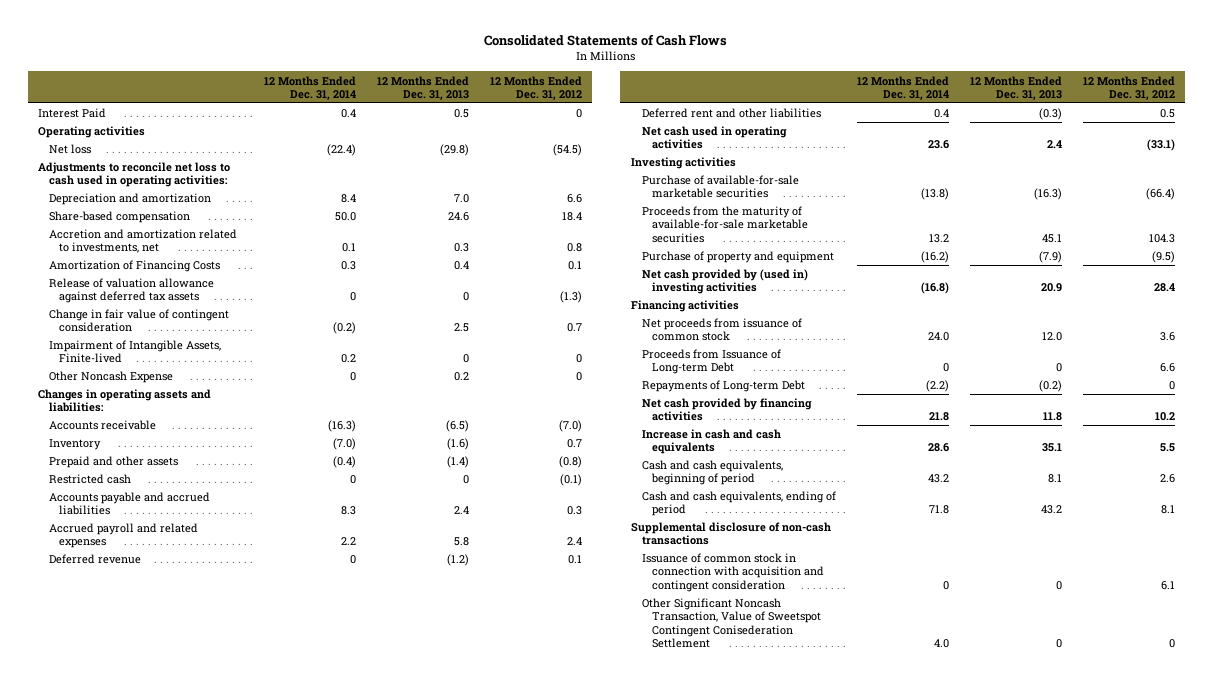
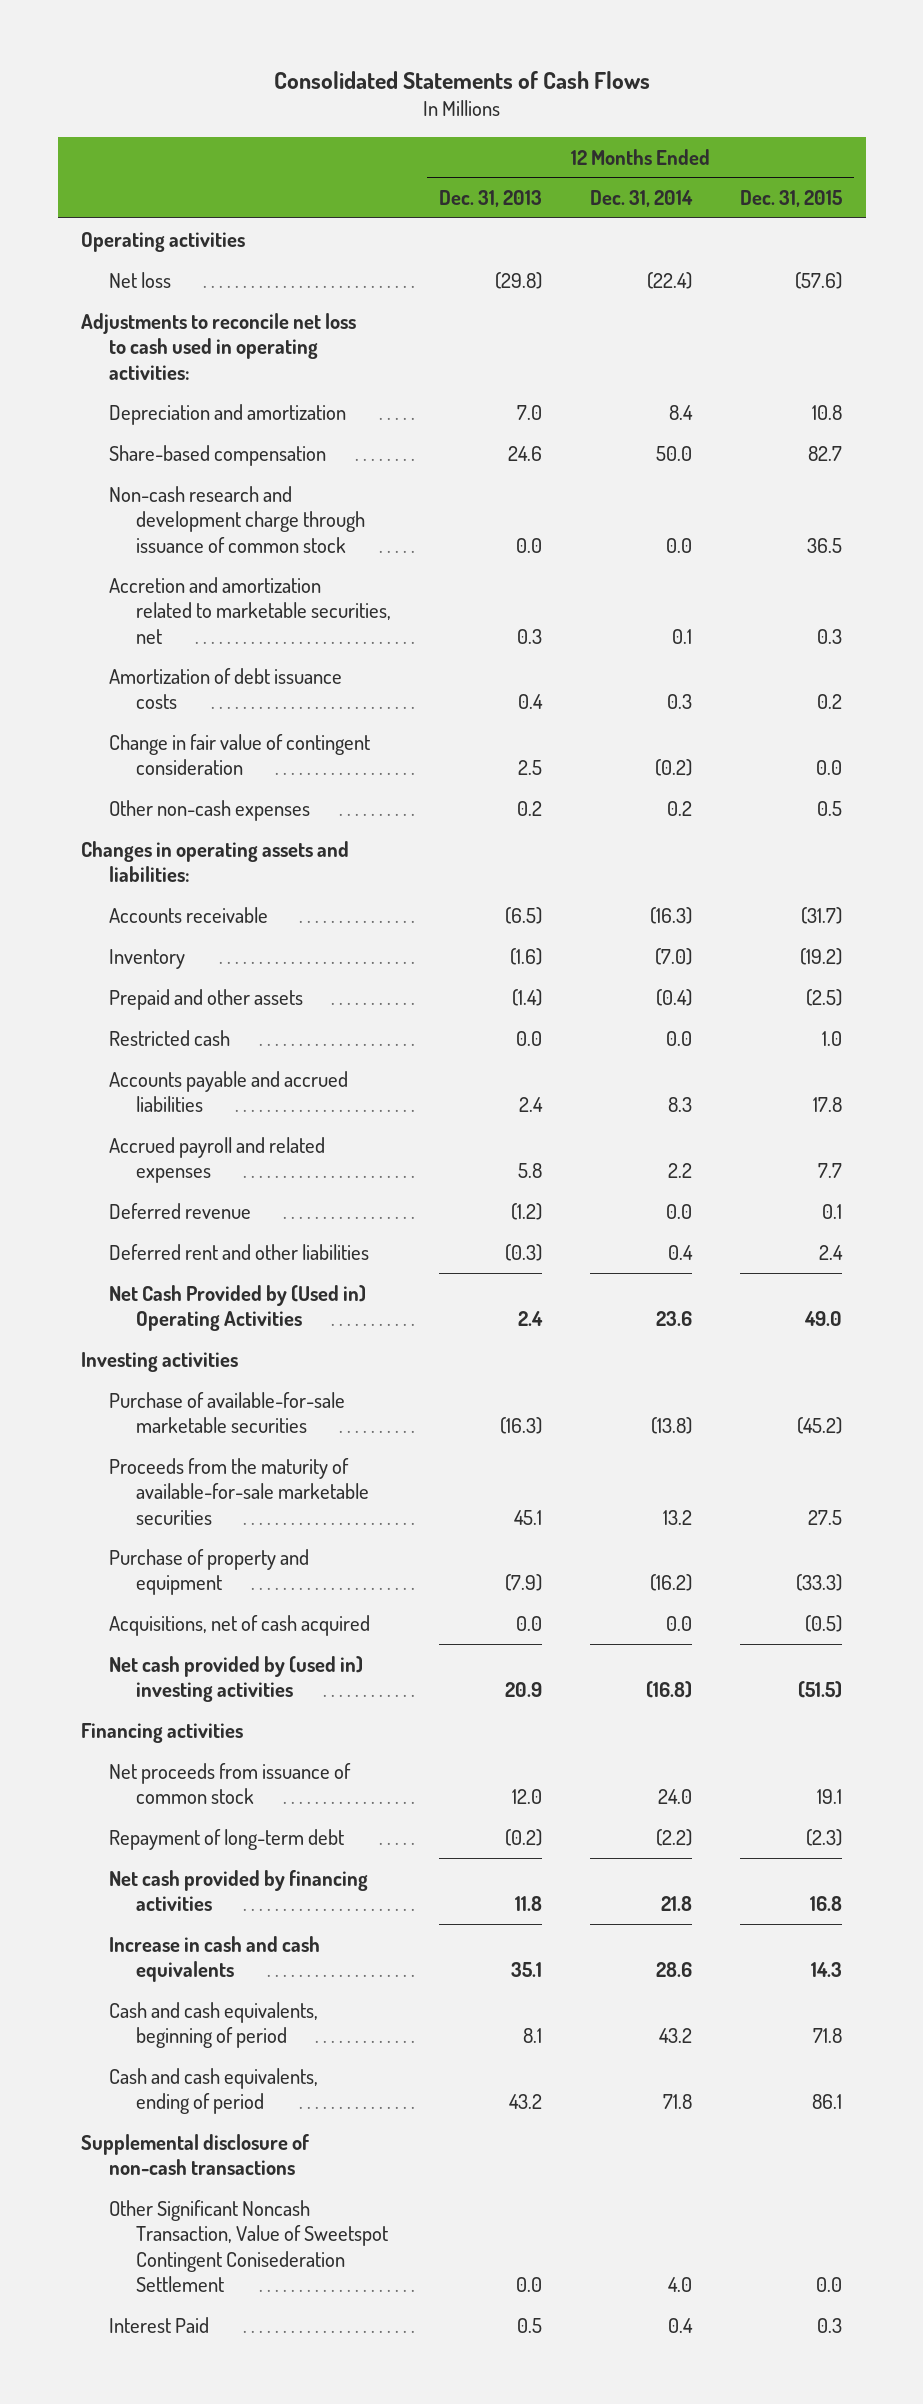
[489,75,582,100] 12 Months Ended Dec. 31, 2012 -> none
none -> [740,190,843,208] Dec. 31, 2015
[48,278,214,304] Release of valuation allowance against deferred tax assets -> none
none -> [108,485,366,553] Non-cash research and development charge through issuance of common stock
[48,229,237,254] Accretion and amortization related to investments, net -> [108,576,392,644] Accretion and amortization related to marketable securities, net
[48,260,220,273] Amortization of Financing Costs -> [108,667,342,710] Amortization of debt issuance costs
[48,340,221,364] Impairment of Intangible Assets, Finite-lived -> none
[48,371,173,384] Other Noncash Expense -> none
none -> [108,799,310,821] Other non-cash expenses
[349,475,356,485] 0 -> [666,1030,693,1046] 0.0
[462,475,469,485] 0 -> [516,1030,543,1046] 0.0
[349,555,356,565] 0 -> [666,1203,693,1219] 0.0
[641,126,787,150] Net cash used in operating activities -> [108,1284,366,1332] Net Cash Provided by (Used in) Operating Activities
none -> [108,1614,370,1636] Acquisitions, net of cash acquired
[641,349,781,375] Proceeds from Issuance of Long-term Debt -> none
[641,380,805,393] Repayments of Long-term Debt -> [108,1828,344,1850] Repayment of long-term debt
[641,553,825,592] Issuance of common stock in connection with acquisition and contingent consideration -> none
[1055,638,1062,648] 0 -> [516,2277,543,2293] 0.0
[38,108,107,119] Interest Paid -> [108,2316,209,2333] Interest Paid

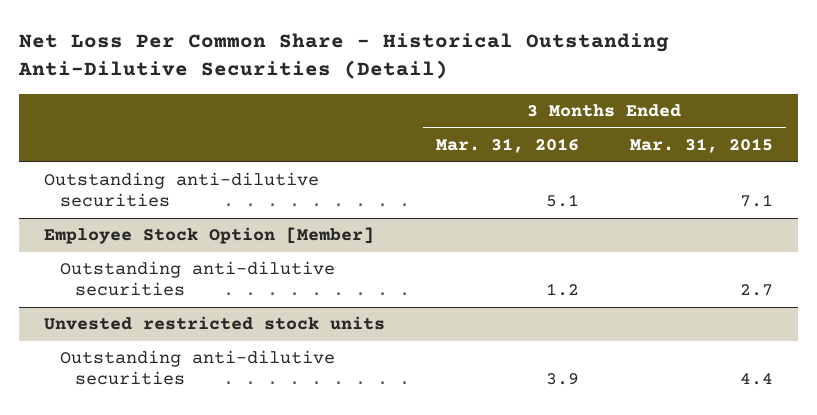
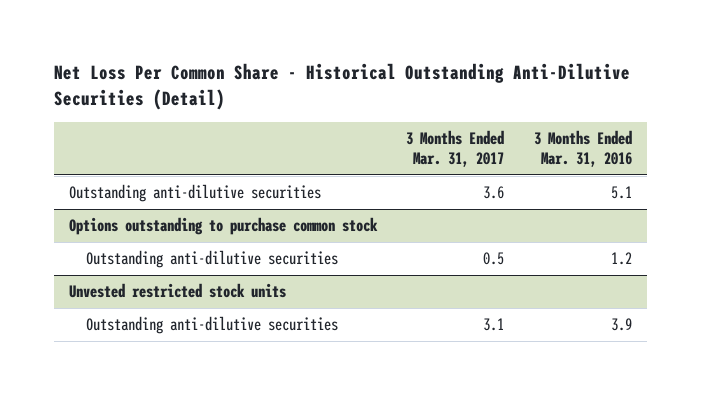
[629,138,773,154] Mar. 31, 2015 -> none
none -> [406,129,505,168] 3 Months Ended Mar. 31, 2017
[44,227,375,245] Employee Stock Option [Member] -> [68,217,378,236] Options outstanding to purchase common stock

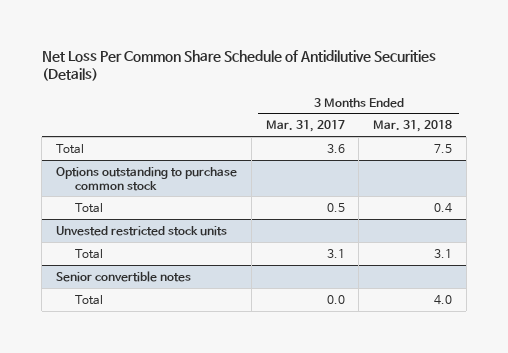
[53,63,630,111] Net Loss Per Common Share - Historical Outstanding Anti-Dilutive Securities (Detail) -> [41,49,436,82] Net Loss Per Common Share Schedule of Antidilutive Securities (Details)
[533,129,632,168] 3 Months Ended Mar. 31, 2016 -> none
none -> [373,120,453,133] Mar. 31, 2018
[68,184,321,203] Outstanding anti-dilutive securities -> [56,143,85,154] Total
[86,250,339,269] Outstanding anti-dilutive securities -> [75,202,104,213] Total
[86,316,339,335] Outstanding anti-dilutive securities -> [75,248,104,259] Total
none -> [56,270,192,282] Senior convertible notes
none -> [75,294,104,305] Total

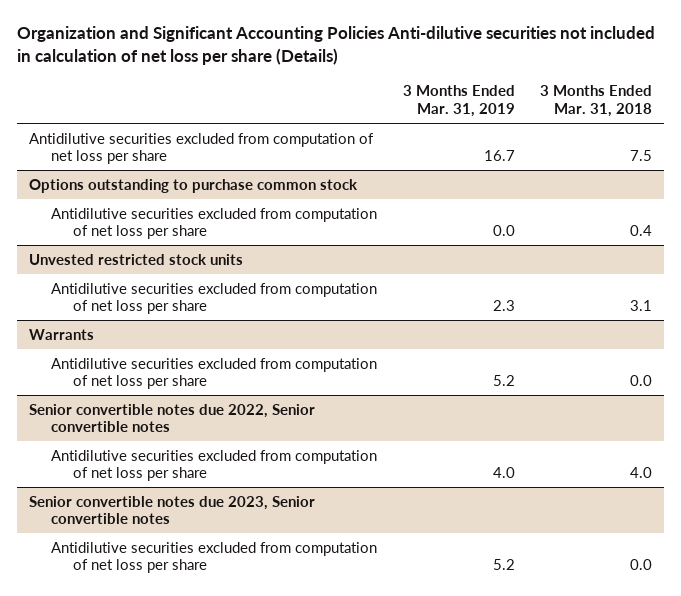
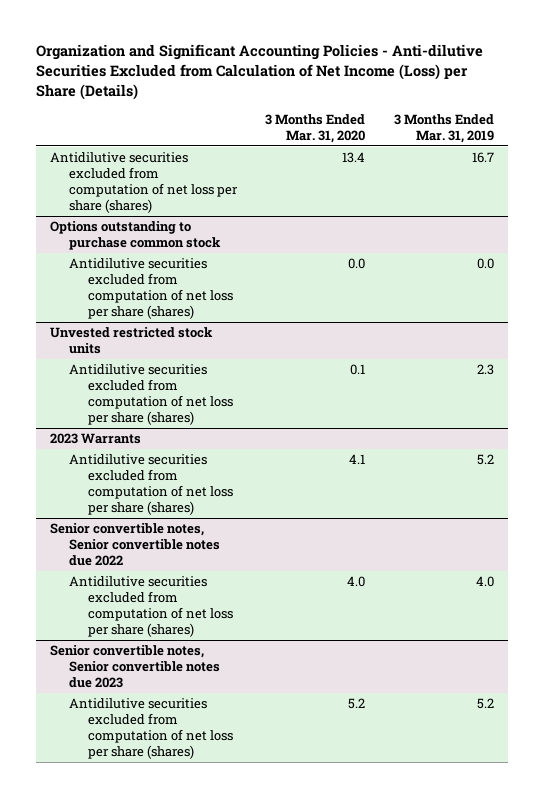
[16,26,655,66] Organization and Significant Accounting Policies Anti-dilutive securities not included in calculation of net loss per share (Details) -> [36,44,484,100] Organization and Significant Accounting Policies - Anti-dilutive Securities Excluded from Calculation of Net Income (Loss) per Share (Details)
[539,85,652,117] 3 Months Ended Mar. 31, 2018 -> none
none -> [265,113,366,143] 3 Months Ended Mar. 31, 2020
[29,132,375,165] Antidilutive securities excluded from computation of net loss per share -> [50,152,239,213] Antidilutive securities excluded from computation of net loss per share (shares)
[51,207,378,240] Antidilutive securities excluded from computation of net loss per share -> [69,258,233,319] Antidilutive securities excluded from computation of net loss per share (shares)
[51,282,378,315] Antidilutive securities excluded from computation of net loss per share -> [69,364,233,425] Antidilutive securities excluded from computation of net loss per share (shares)
[29,328,95,340] Warrants -> [50,433,142,445] 2023 Warrants
[51,357,378,390] Antidilutive securities excluded from computation of net loss per share -> [69,454,233,515] Antidilutive securities excluded from computation of net loss per share (shares)
[29,403,316,433] Senior convertible notes due 2022, Senior convertible notes -> [50,523,221,566] Senior convertible notes, Senior convertible notes due 2022
[51,449,378,482] Antidilutive securities excluded from computation of net loss per share -> [69,576,233,637] Antidilutive securities excluded from computation of net loss per share (shares)
[29,495,316,525] Senior convertible notes due 2023, Senior convertible notes -> [50,645,221,688] Senior convertible notes, Senior convertible notes due 2023
[51,541,378,574] Antidilutive securities excluded from computation of net loss per share -> [69,698,233,759] Antidilutive securities excluded from computation of net loss per share (shares)

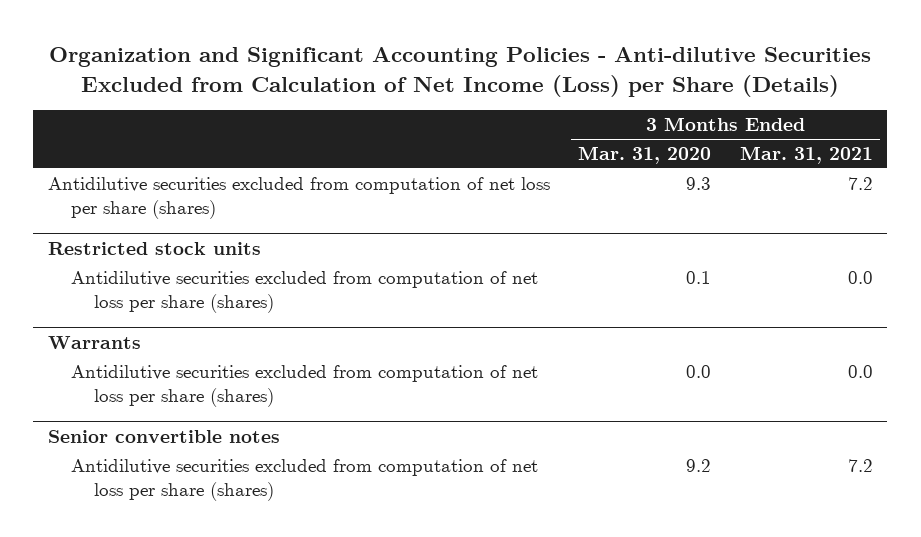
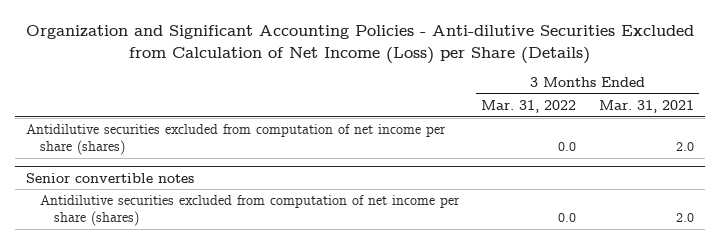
[578,145,712,164] Mar. 31, 2020 -> none
none -> [481,100,577,114] Mar. 31, 2022
[47,241,261,255] Restricted stock units -> none
[70,270,538,313] Antidilutive securities excluded from computation of net loss per share (shares) -> none
[47,335,141,349] Warrants -> none
[70,364,538,407] Antidilutive securities excluded from computation of net loss per share (shares) -> none
[47,176,550,219] Antidilutive securities excluded from computation of net loss per share (shares) -> [26,124,447,156] Antidilutive securities excluded from computation of net income per share (shares)
[848,176,874,190] 7.2 -> [675,142,694,152] 2.0
[70,458,538,501] Antidilutive securities excluded from computation of net loss per share (shares) -> [40,195,461,227] Antidilutive securities excluded from computation of net income per share (shares)
[848,458,874,472] 7.2 -> [675,213,694,223] 2.0

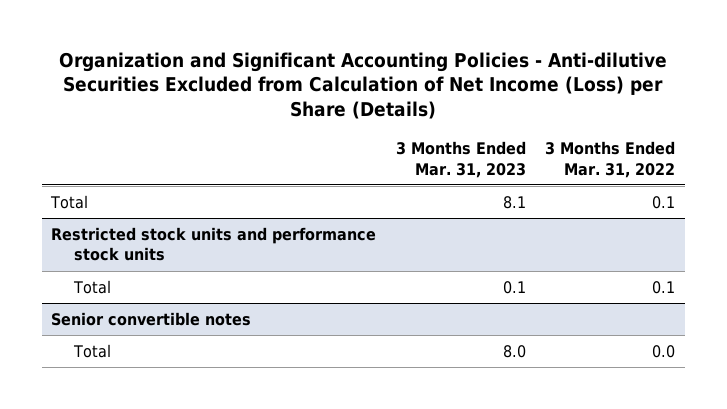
[598,100,694,114] Mar. 31, 2021 -> none
none -> [395,141,526,178] 3 Months Ended Mar. 31, 2023
[26,124,447,156] Antidilutive securities excluded from computation of net income per share (shares) -> none
none -> [50,194,89,209] Total
none -> [51,226,377,262] Restricted stock units and performance stock units
none -> [73,279,112,294] Total
[40,195,461,227] Antidilutive securities excluded from computation of net income per share (shares) -> [73,343,112,358] Total

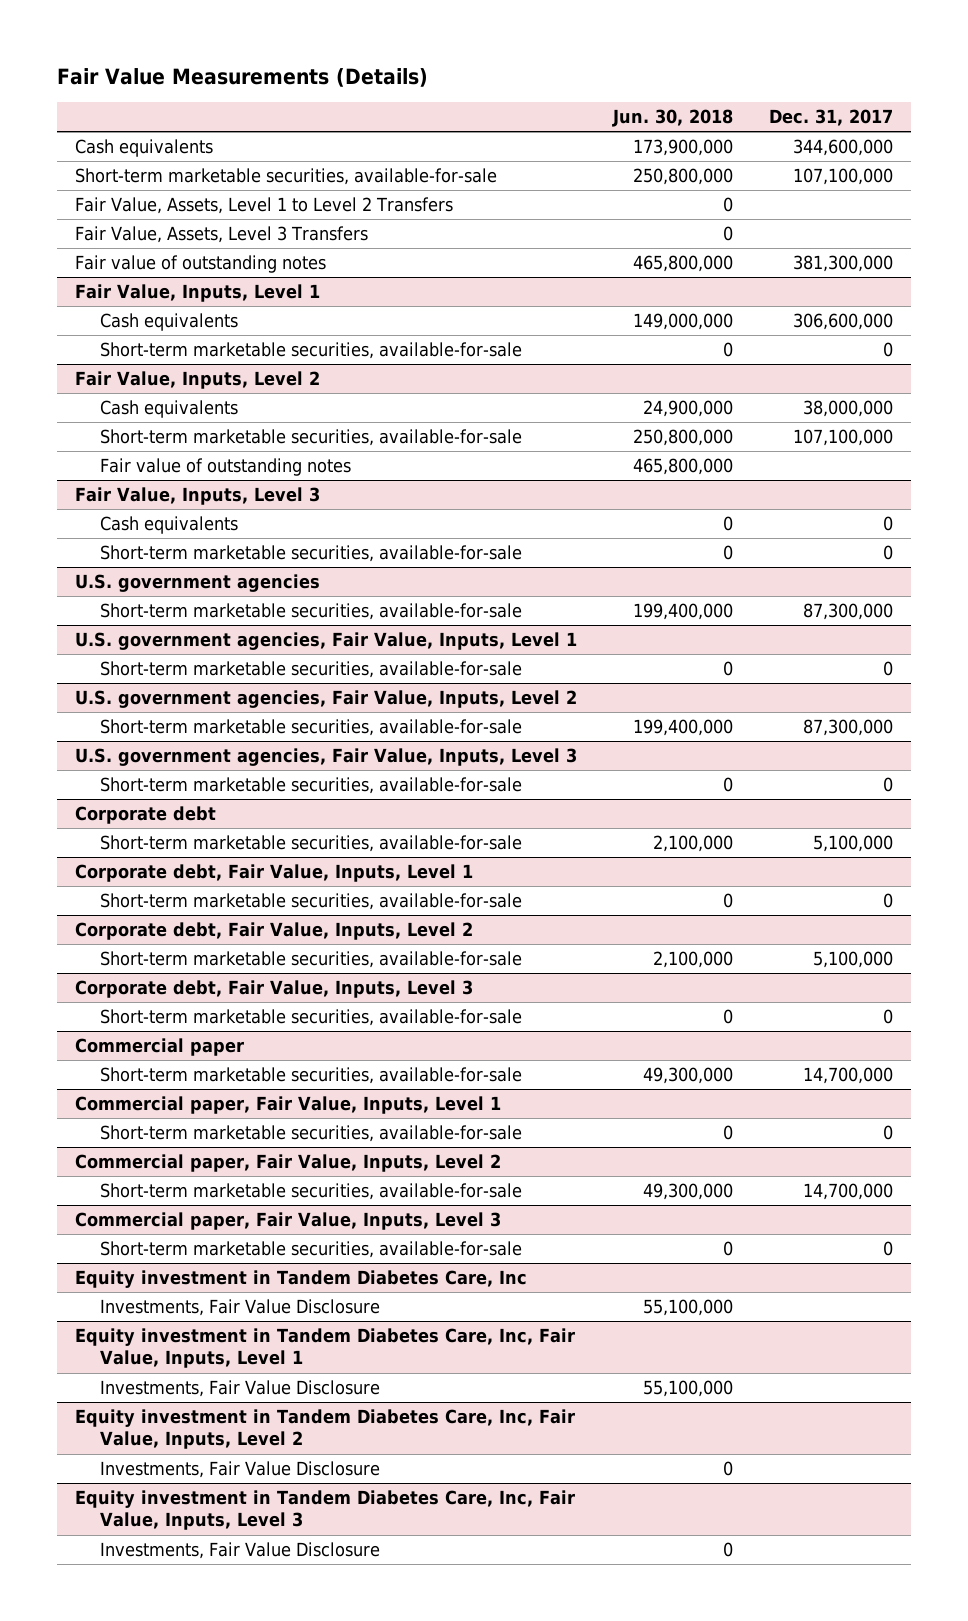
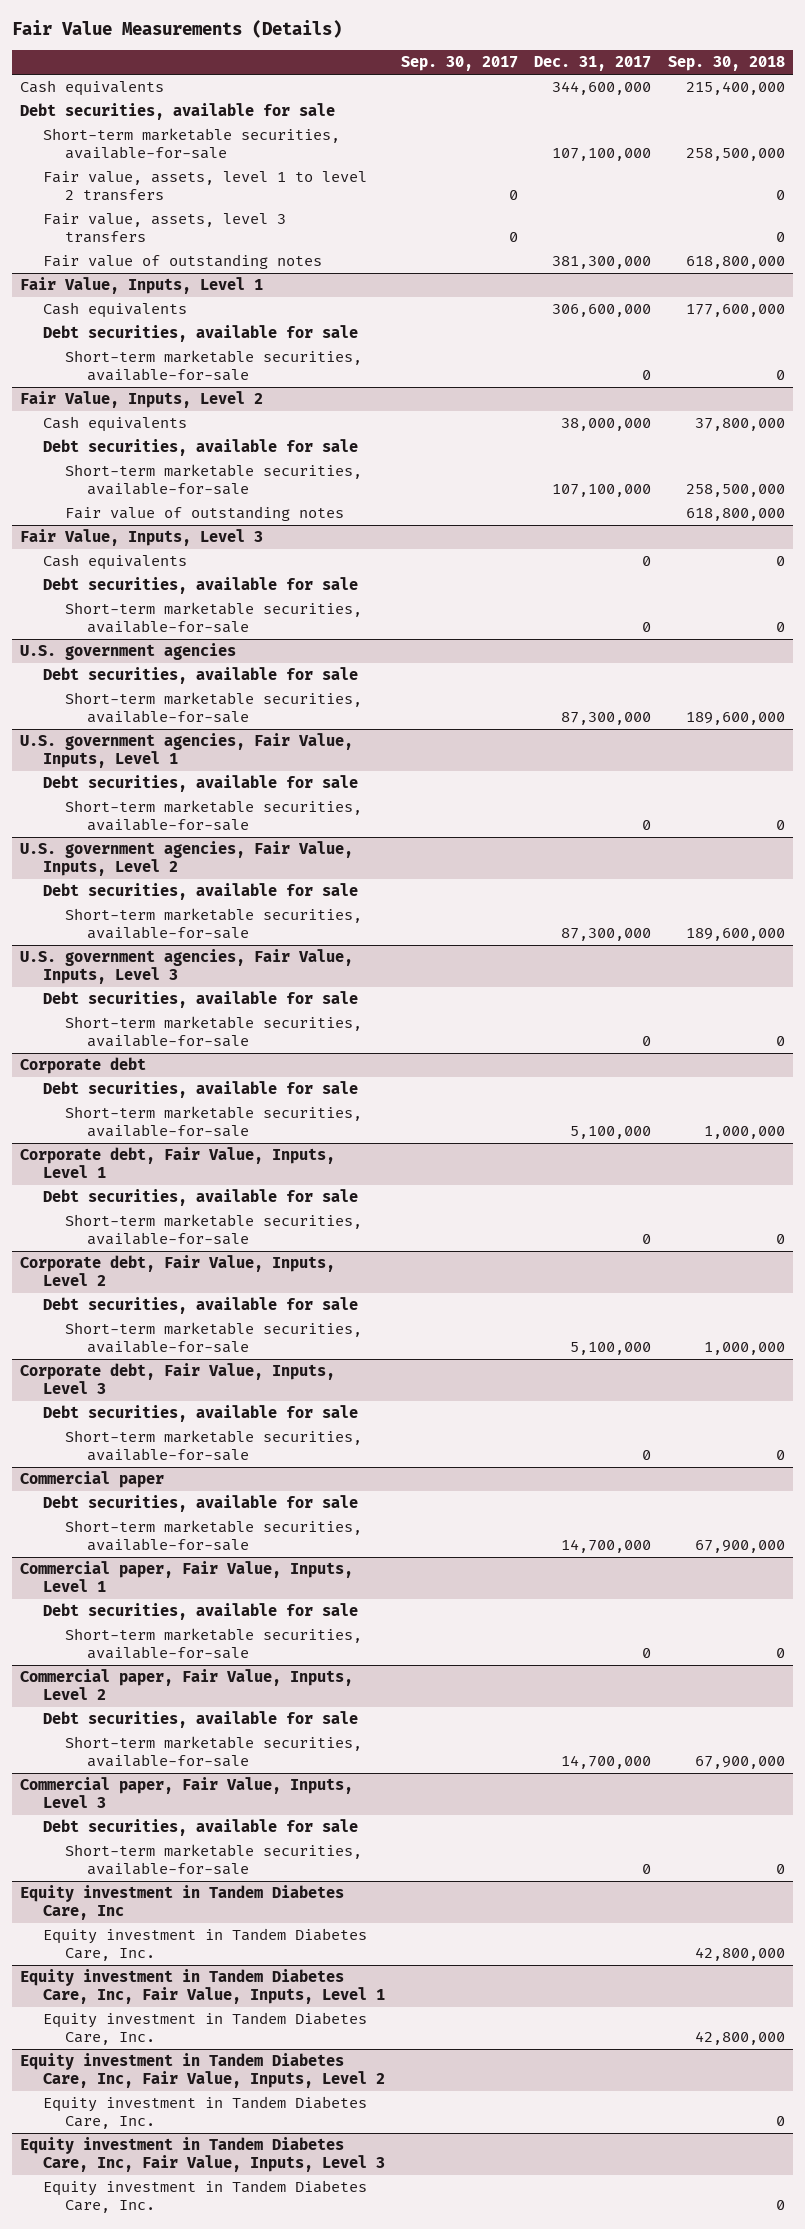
[612,109,734,128] Jun. 30, 2018 -> none
none -> [400,56,518,72] Sep. 30, 2017
none -> [667,56,785,72] Sep. 30, 2018
none -> [20,103,336,121] Debt securities, available for sale
[75,197,454,215] Fair Value, Assets, Level 1 to Level 2 Transfers -> [42,171,367,202] Fair value, assets, level 1 to level 2 transfers
[75,226,369,244] Fair Value, Assets, Level 3 Transfers -> [42,213,286,244] Fair value, assets, level 3 transfers
none -> [42,325,358,343] Debt securities, available for sale
none -> [42,439,358,457] Debt securities, available for sale
none -> [42,577,358,595] Debt securities, available for sale
none -> [42,667,358,685] Debt securities, available for sale
none -> [42,775,358,793] Debt securities, available for sale
none -> [42,883,358,901] Debt securities, available for sale
none -> [42,991,358,1009] Debt securities, available for sale
none -> [42,1081,358,1099] Debt securities, available for sale
none -> [42,1189,358,1207] Debt securities, available for sale
none -> [42,1297,358,1315] Debt securities, available for sale
none -> [42,1405,358,1423] Debt securities, available for sale
none -> [42,1495,358,1513] Debt securities, available for sale
none -> [42,1603,358,1621] Debt securities, available for sale
none -> [42,1711,358,1729] Debt securities, available for sale
none -> [42,1819,358,1837] Debt securities, available for sale
[100,1299,381,1317] Investments, Fair Value Disclosure -> [42,1928,367,1962] Equity investment in Tandem Diabetes Care, Inc.
[100,1380,381,1398] Investments, Fair Value Disclosure -> [42,2012,367,2046] Equity investment in Tandem Diabetes Care, Inc.
[100,1461,381,1479] Investments, Fair Value Disclosure -> [42,2096,367,2130] Equity investment in Tandem Diabetes Care, Inc.
[100,1542,381,1560] Investments, Fair Value Disclosure -> [42,2180,367,2214] Equity investment in Tandem Diabetes Care, Inc.

